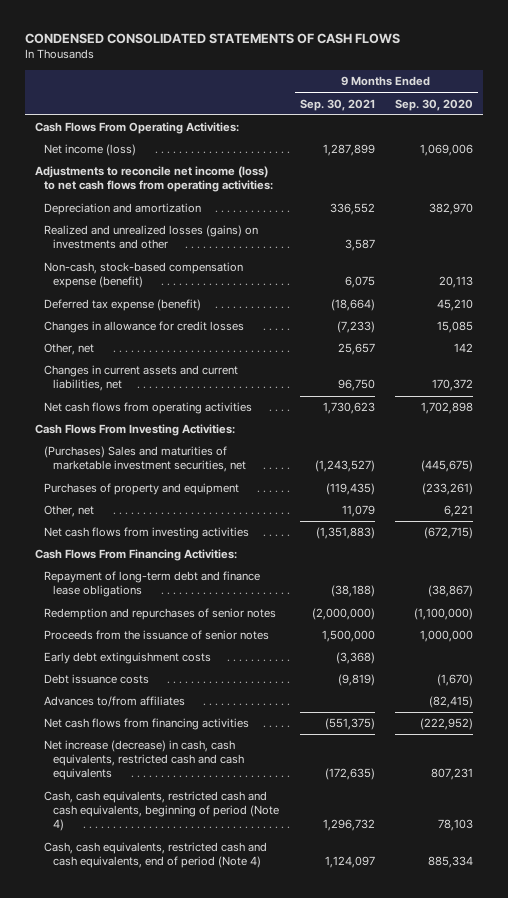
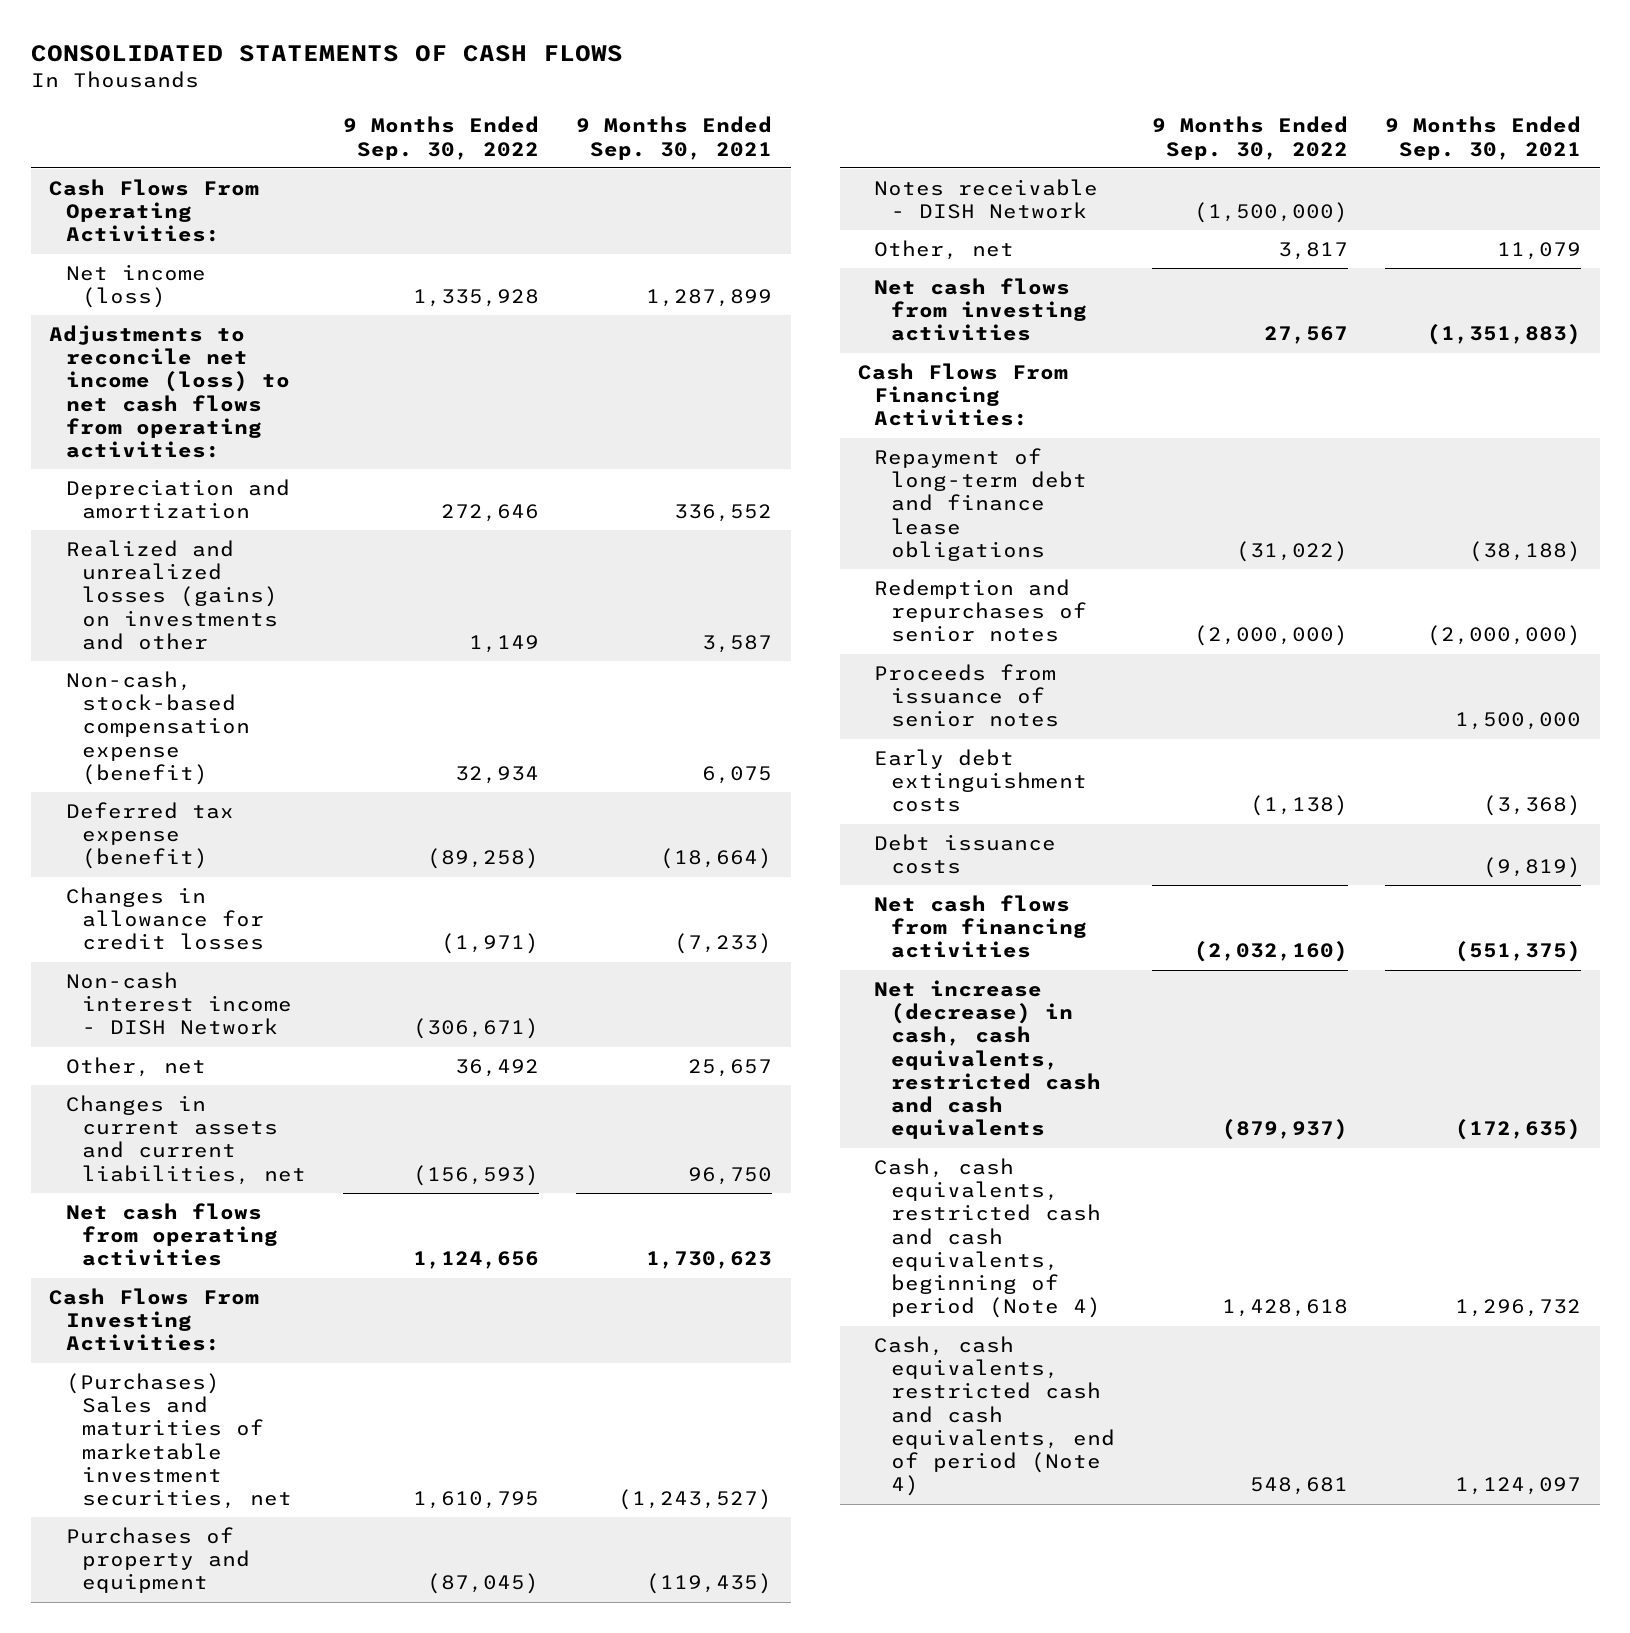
[24,32,400,44] CONDENSED CONSOLIDATED STATEMENTS OF CASH FLOWS -> [30,44,623,62] CONSOLIDATED STATEMENTS OF CASH FLOWS
[394,98,473,111] Sep. 30, 2020 -> none
none -> [343,116,540,160] 9 Months Ended Sep. 30, 2022
none -> [65,971,292,1036] Non-cash interest income - DISH Network
none -> [874,178,1099,220] Notes receivable - DISH Network
[44,630,270,641] Proceeds from the issuance of senior notes -> [874,663,1059,728] Proceeds from issuance of senior notes
[44,696,186,708] Advances to/from affiliates -> none

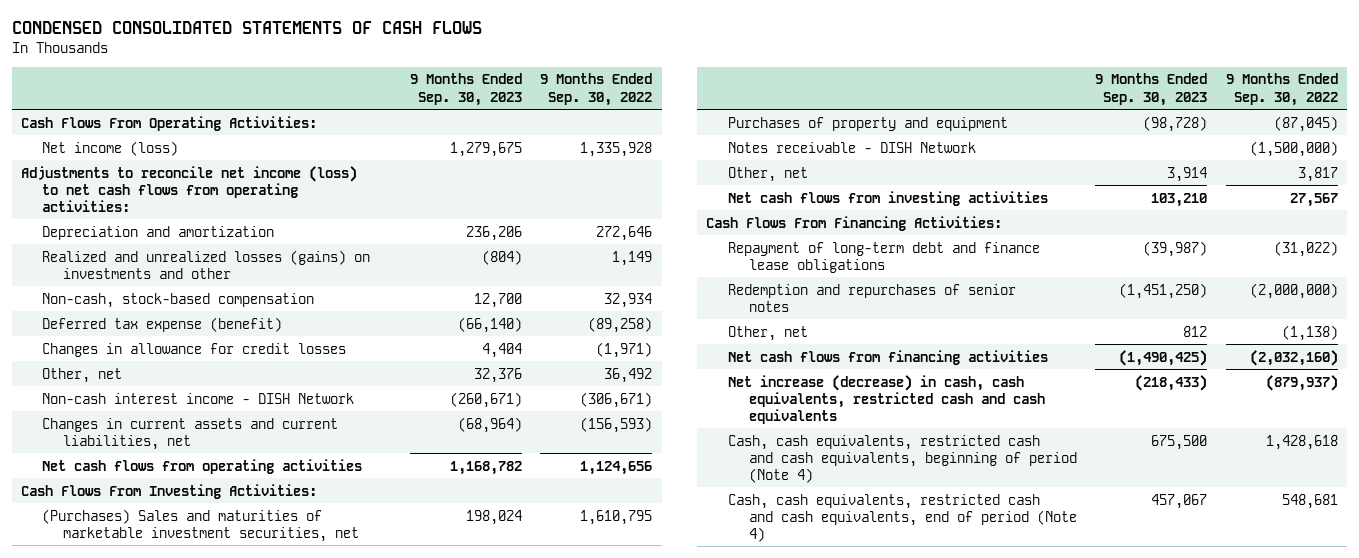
[30,44,623,62] CONSOLIDATED STATEMENTS OF CASH FLOWS -> [11,20,482,34] CONDENSED CONSOLIDATED STATEMENTS OF CASH FLOWS
[576,116,773,160] 9 Months Ended Sep. 30, 2021 -> none
none -> [409,73,522,106] 9 Months Ended Sep. 30, 2023
[65,670,250,785] Non-cash, stock-based compensation expense (benefit) -> [42,292,315,308] Non-cash, stock-based compensation
[65,971,292,1036] Non-cash interest income - DISH Network -> [42,392,355,404] Non-cash interest income - DISH Network
[874,663,1059,728] Proceeds from issuance of senior notes -> none
[874,833,1057,875] Debt issuance costs -> none
[874,748,1087,813] Early debt extinguishment costs -> [727,325,808,341] Other, net

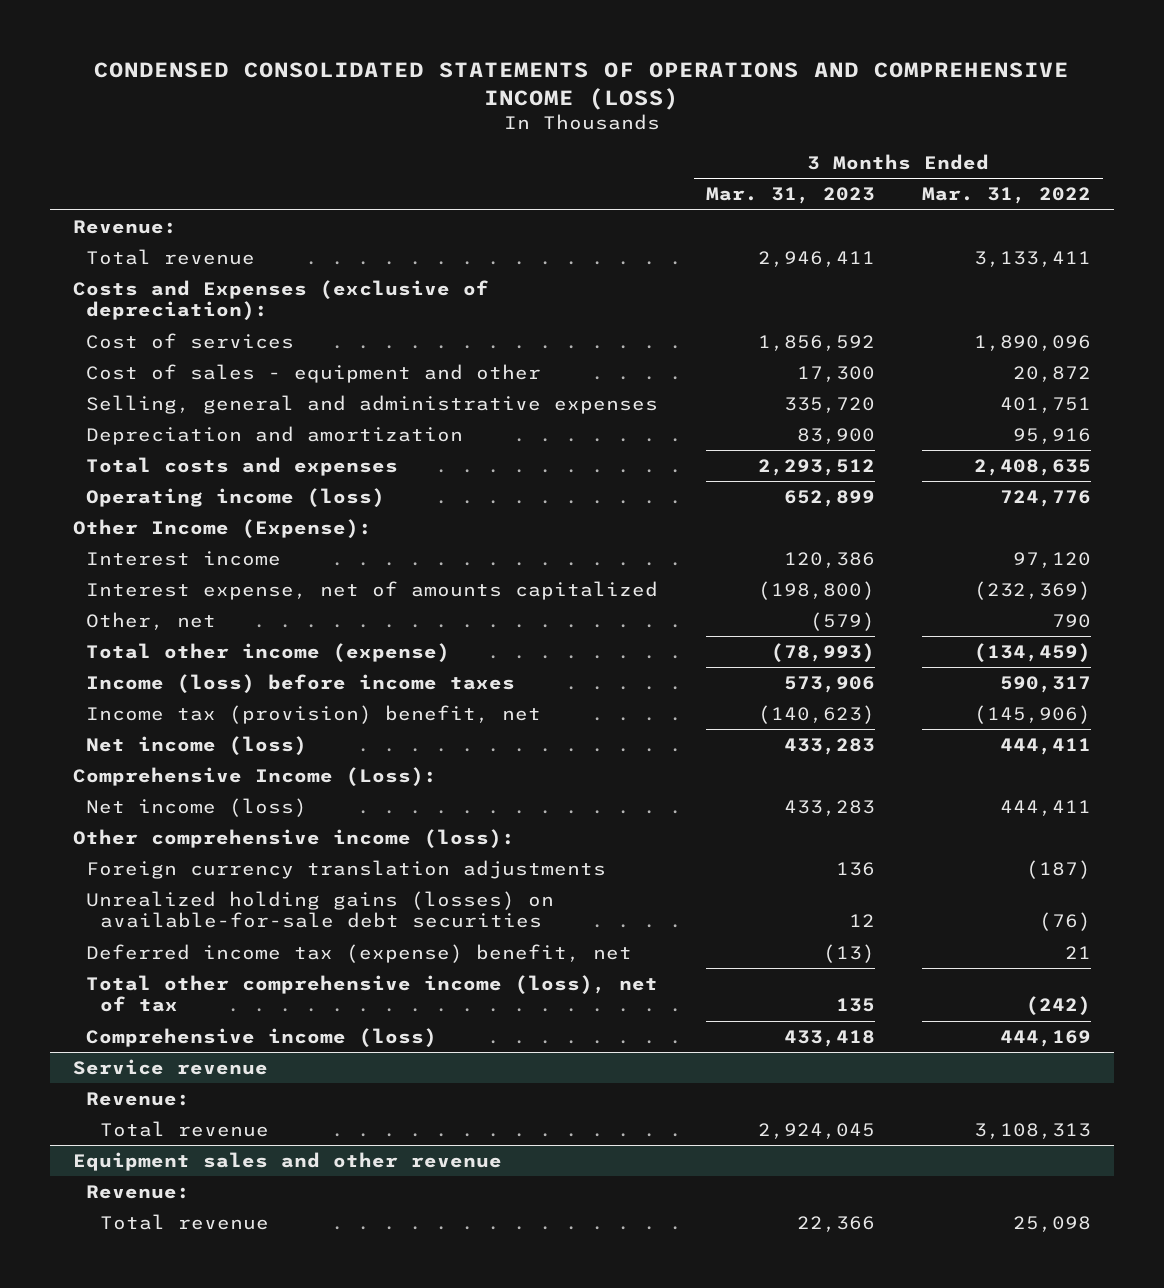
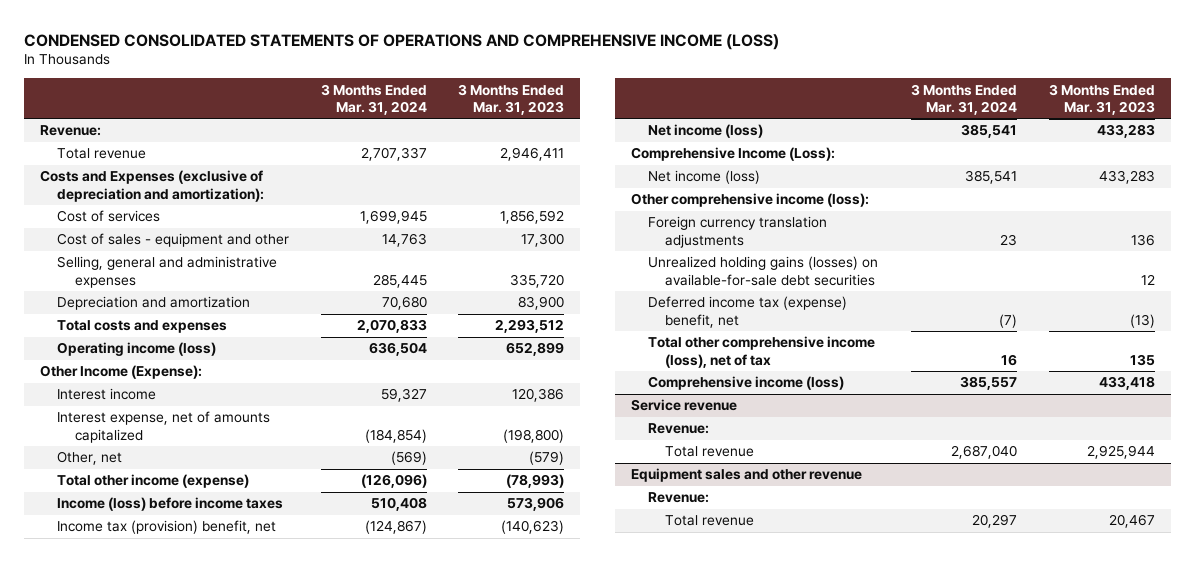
[921,187,1091,205] Mar. 31, 2022 -> none
none -> [320,83,427,115] 3 Months Ended Mar. 31, 2024
[73,279,490,321] Costs and Expenses (exclusive of depreciation): -> [39,170,265,202] Costs and Expenses (exclusive of depreciation and amortization):
[757,1122,875,1139] 2,924,045 -> [1086,445,1155,460] 2,925,944
[796,1215,875,1232] 22,366 -> [1108,514,1155,529] 20,467

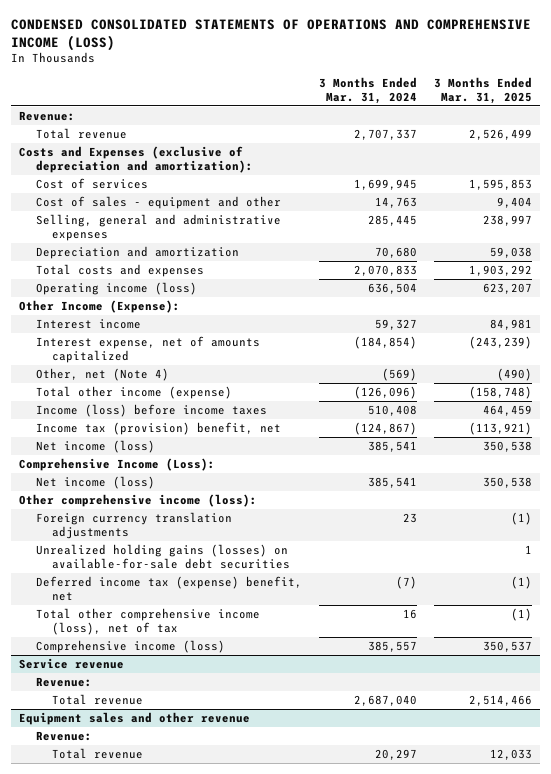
[458,83,565,115] 3 Months Ended Mar. 31, 2023 -> none
none -> [433,76,532,104] 3 Months Ended Mar. 31, 2025
[57,451,123,466] Other, net -> [35,368,169,382] Other, net (Note 4)

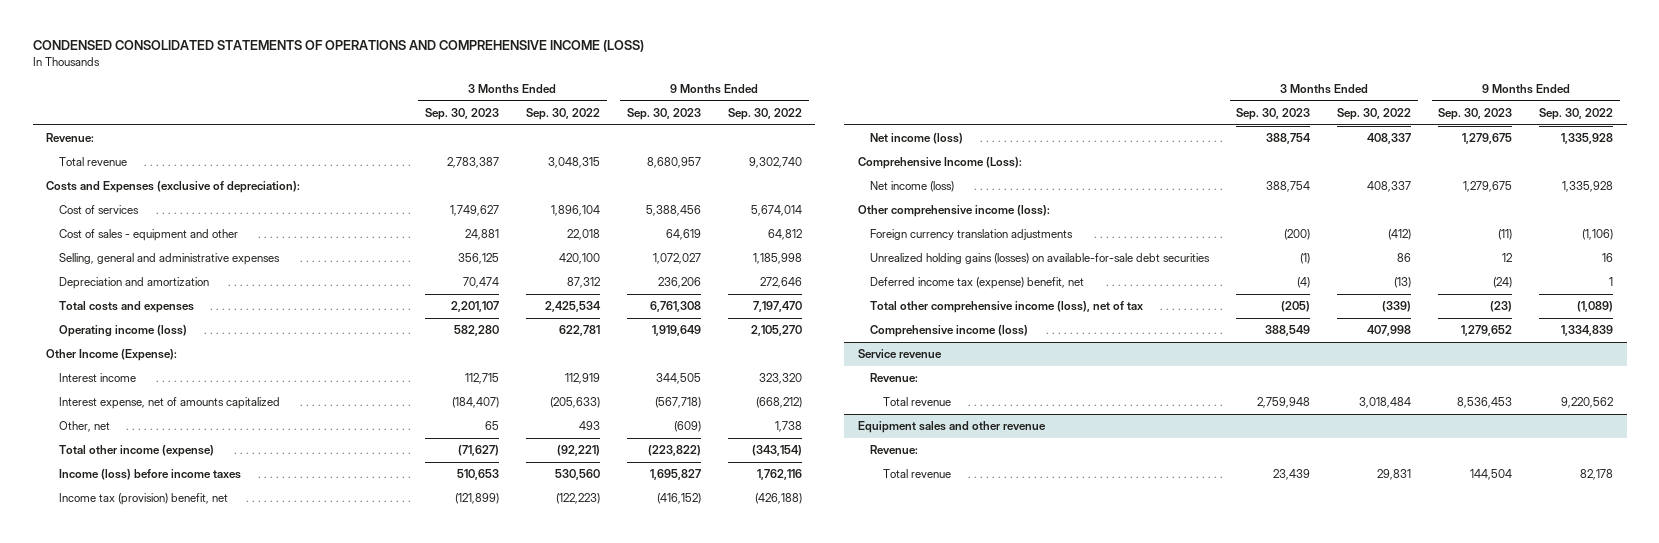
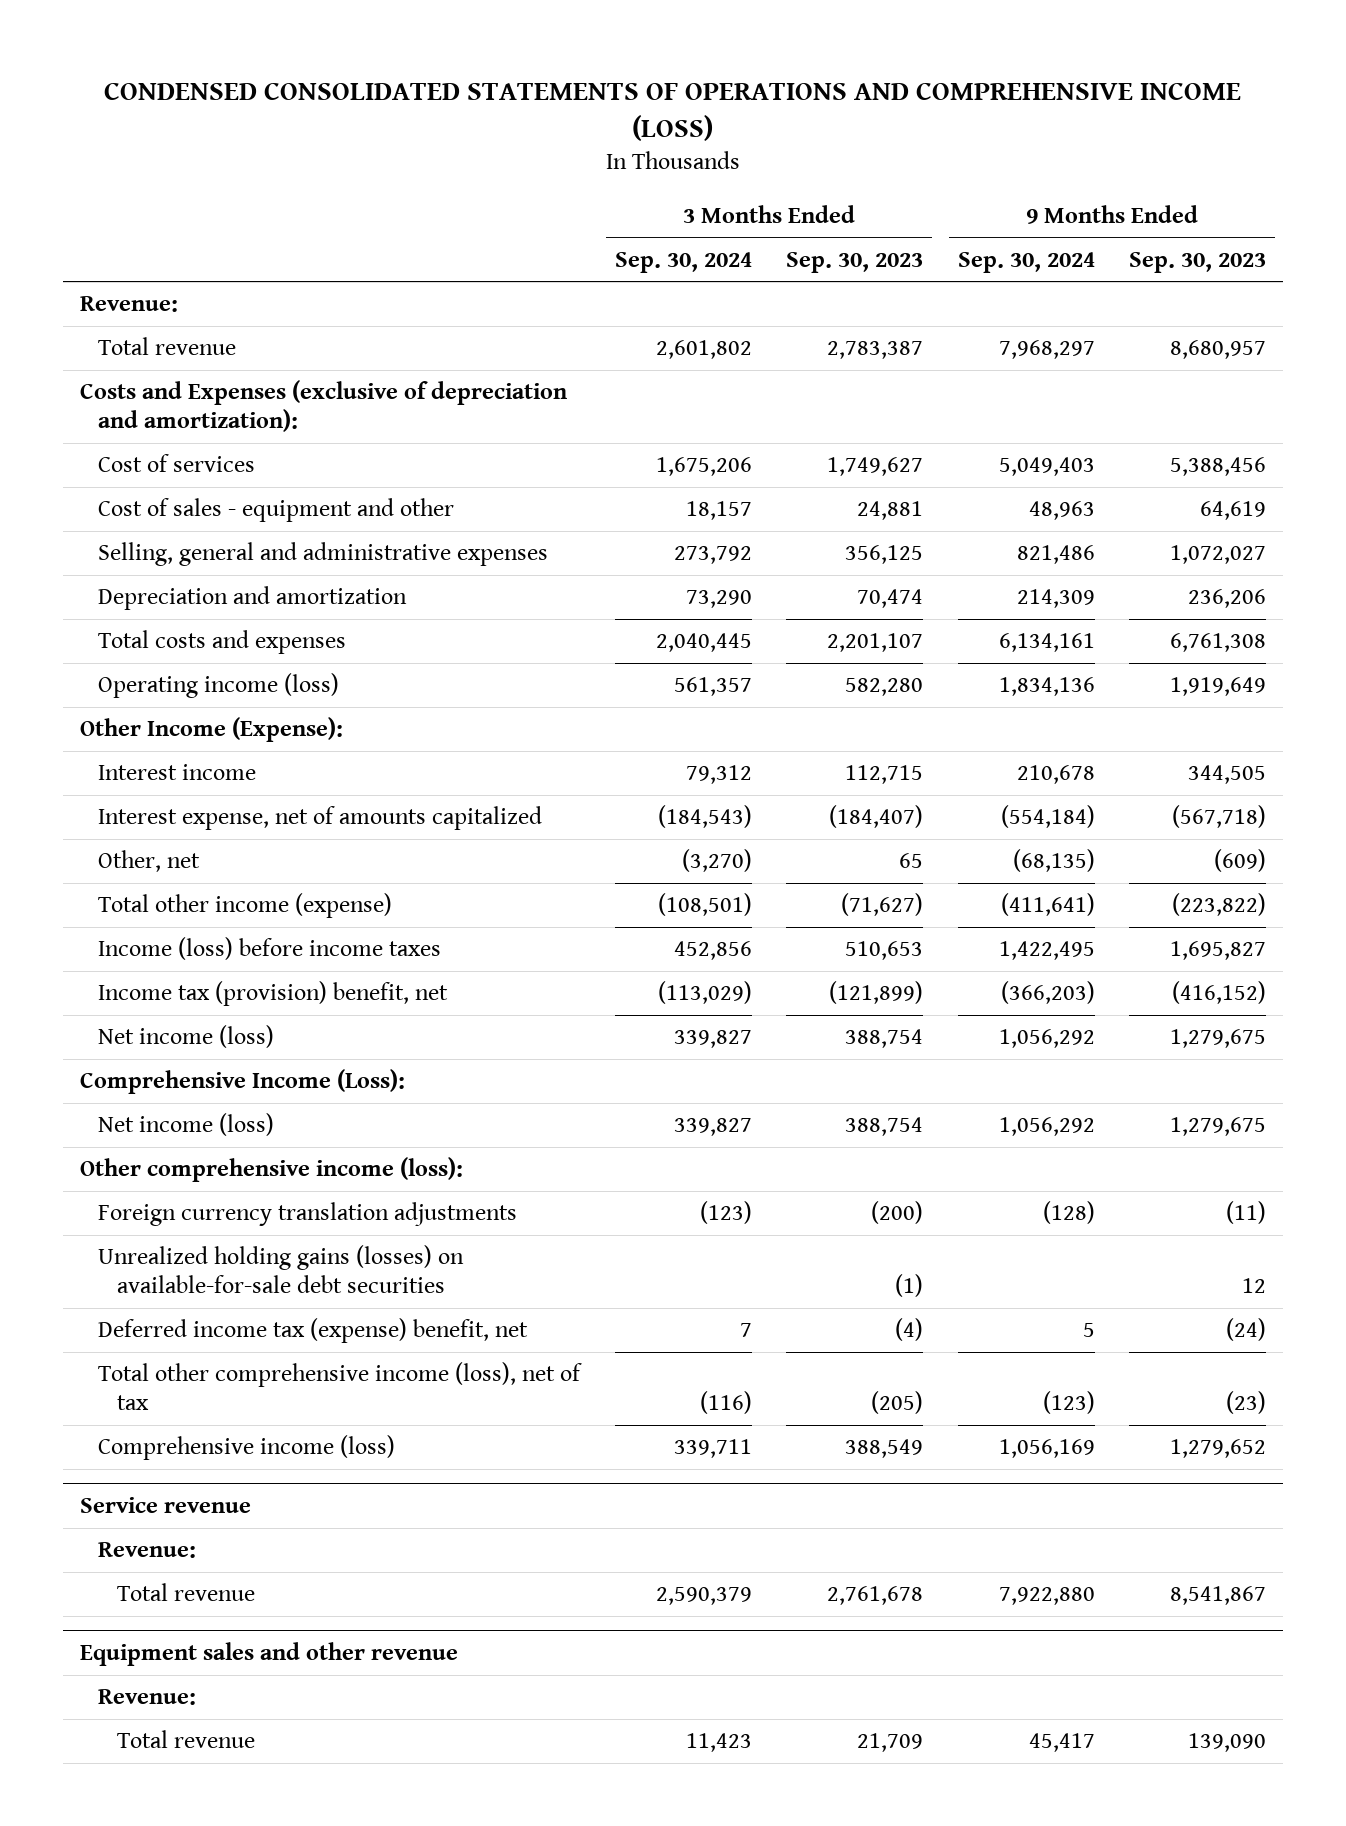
[525,107,600,120] Sep. 30, 2022 -> none
[727,107,802,120] Sep. 30, 2022 -> none
none -> [614,251,752,273] Sep. 30, 2024
none -> [957,251,1095,273] Sep. 30, 2024
[46,181,301,194] Costs and Expenses (exclusive of depreciation): -> [79,380,567,433] Costs and Expenses (exclusive of depreciation and amortization):
[1257,397,1311,409] 2,759,948 -> [827,1586,924,1606] 2,761,678
[1457,397,1513,409] 8,536,453 -> [1170,1586,1267,1606] 8,541,867
[1273,469,1311,481] 23,439 -> [857,1733,924,1753] 21,709
[1470,469,1513,481] 144,504 -> [1188,1733,1267,1753] 139,090

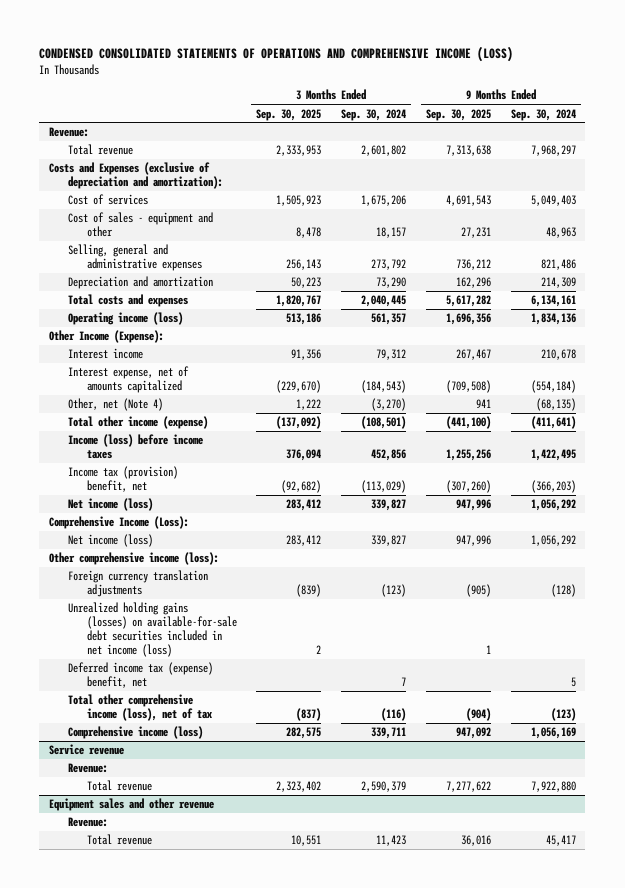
[786,251,924,273] Sep. 30, 2023 -> none
[1129,251,1267,273] Sep. 30, 2023 -> none
none -> [256,108,322,121] Sep. 30, 2025
none -> [425,108,491,121] Sep. 30, 2025
[98,850,201,873] Other, net -> [67,398,163,412] Other, net (Note 4)
[98,1245,465,1294] Unrealized holding gains (losses) on available-for-sale debt securities -> [67,602,237,658] Unrealized holding gains (losses) on available-for-sale debt securities included in net income (loss)

